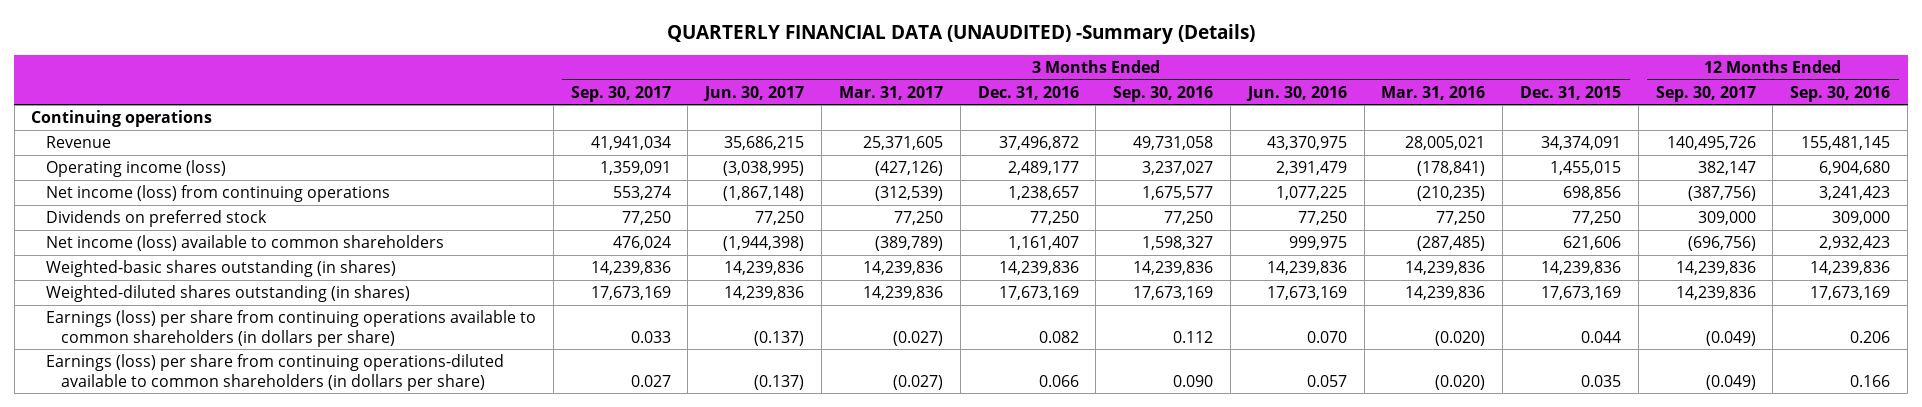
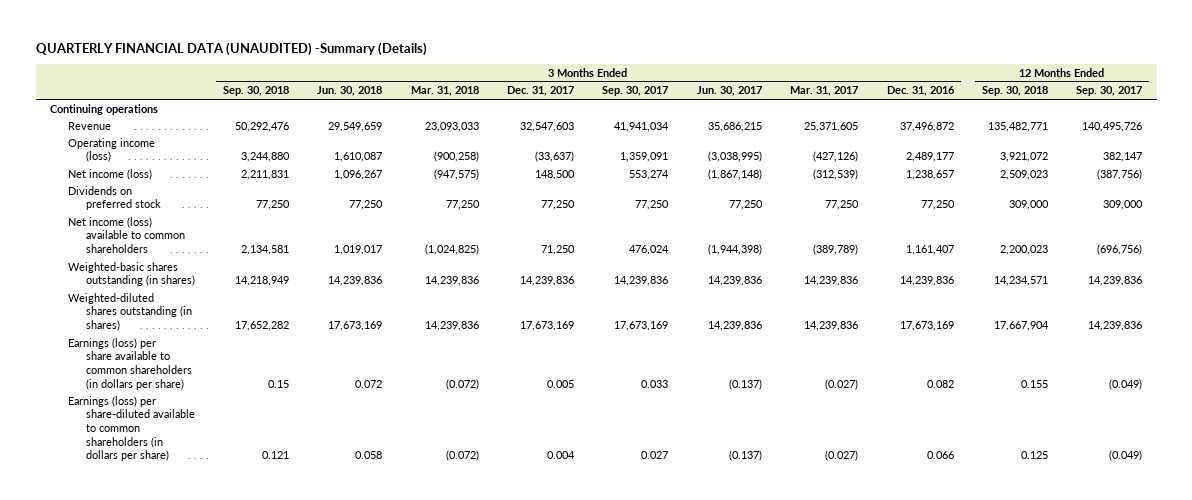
[1113,85,1214,102] Sep. 30, 2016 -> none
[1245,85,1347,101] Jun. 30, 2016 -> none
[1381,85,1486,100] Mar. 31, 2016 -> none
[1520,85,1622,100] Dec. 31, 2015 -> none
[1790,85,1891,102] Sep. 30, 2016 -> none
none -> [222,86,289,97] Sep. 30, 2018
none -> [317,86,383,97] Jun. 30, 2018
none -> [410,86,479,97] Mar. 31, 2018
none -> [507,86,575,97] Dec. 31, 2017
none -> [981,86,1048,97] Sep. 30, 2018
[46,184,391,202] Net income (loss) from continuing operations -> [67,168,152,180] Net income (loss)
[46,309,537,347] Earnings (loss) per share from continuing operations available to common shareholders (in dollars per share) -> [67,337,192,390] Earnings (loss) per share available to common shareholders (in dollars per share)
[46,353,505,391] Earnings (loss) per share from continuing operations-diluted available to common shareholders (in dollars per share) -> [67,395,195,462] Earnings (loss) per share-diluted available to common shareholders (in dollars per share)

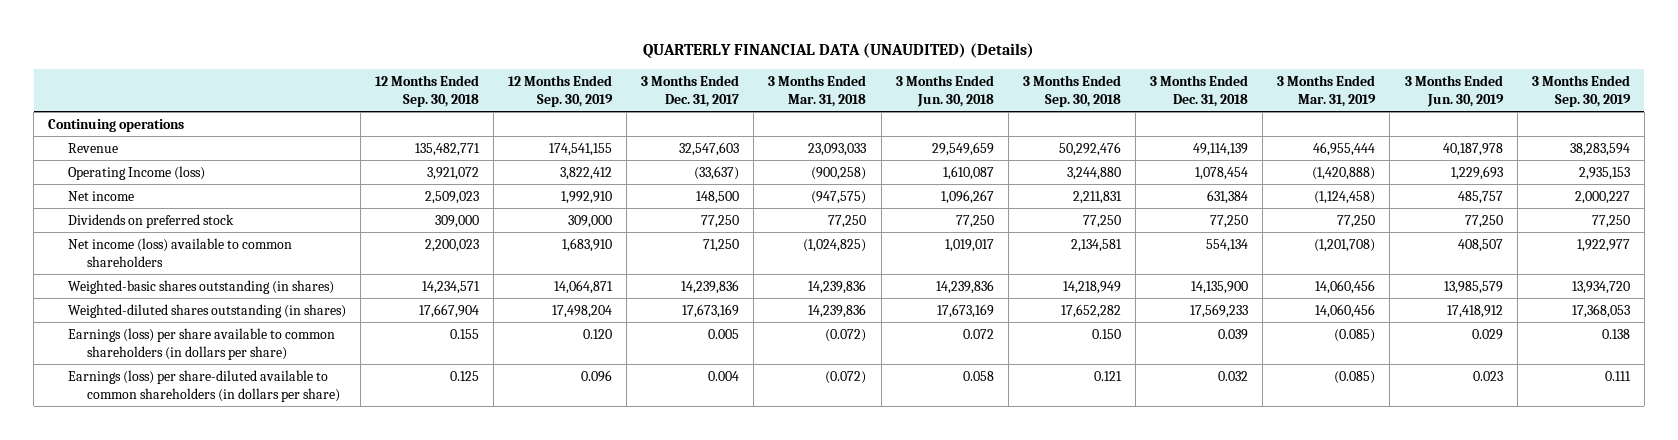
[35,42,427,57] QUARTERLY FINANCIAL DATA (UNAUDITED) -Summary (Details) -> [643,43,1035,59] QUARTERLY FINANCIAL DATA (UNAUDITED) (Details)
[602,86,669,97] Sep. 30, 2017 -> none
[696,86,762,97] Jun. 30, 2017 -> none
[790,86,859,97] Mar. 31, 2017 -> none
[886,86,955,97] Dec. 31, 2016 -> none
[1076,86,1143,97] Sep. 30, 2017 -> none
none -> [507,75,613,107] 12 Months Ended Sep. 30, 2019
none -> [1150,75,1249,107] 3 Months Ended Dec. 31, 2018
none -> [1277,75,1377,107] 3 Months Ended Mar. 31, 2019
none -> [1404,75,1504,107] 3 Months Ended Jun. 30, 2019
none -> [1531,75,1631,107] 3 Months Ended Sep. 30, 2019
[67,137,155,163] Operating income (loss) -> [67,165,205,180] Operating Income (loss)
[67,168,152,180] Net income (loss) -> [67,190,134,201] Net income
[267,379,289,388] 0.15 -> [1091,328,1121,339] 0.150

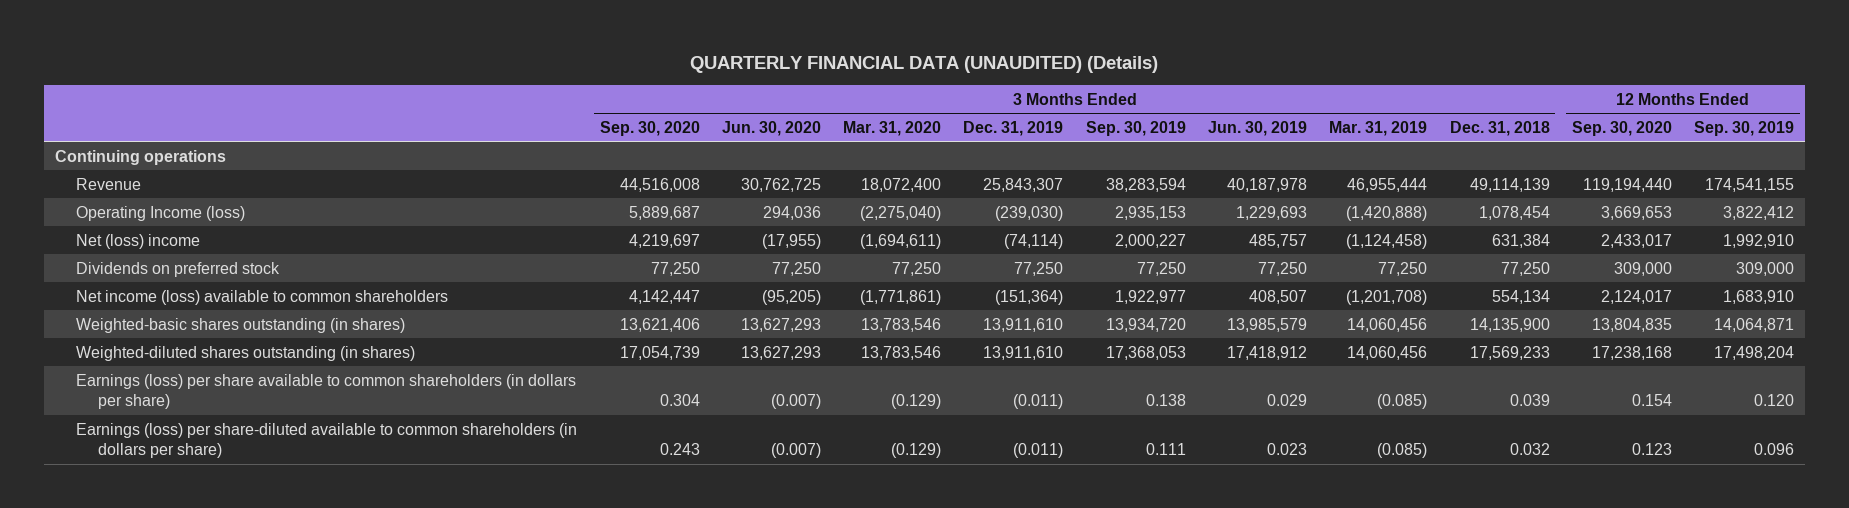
[374,75,479,107] 12 Months Ended Sep. 30, 2018 -> none
[641,75,740,107] 3 Months Ended Dec. 31, 2017 -> none
[768,75,867,107] 3 Months Ended Mar. 31, 2018 -> none
[895,75,994,107] 3 Months Ended Jun. 30, 2018 -> none
[1022,75,1121,107] 3 Months Ended Sep. 30, 2018 -> none
none -> [599,120,700,136] Sep. 30, 2020
none -> [721,120,821,136] Jun. 30, 2020
none -> [843,120,942,136] Mar. 31, 2020
none -> [963,120,1064,136] Dec. 31, 2019
none -> [1571,120,1672,136] Sep. 30, 2020
[67,190,134,201] Net income -> [76,233,201,249] Net (loss) income

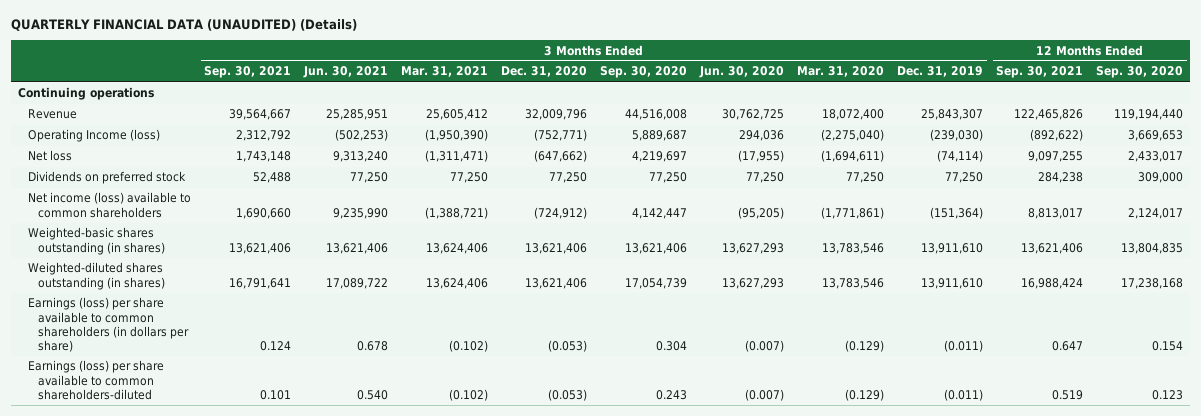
[1085,120,1186,136] Sep. 30, 2019 -> none
[1208,120,1308,136] Jun. 30, 2019 -> none
[1329,120,1428,136] Mar. 31, 2019 -> none
[1449,120,1550,136] Dec. 31, 2018 -> none
[1694,120,1795,136] Sep. 30, 2019 -> none
none -> [204,66,292,79] Sep. 30, 2021
none -> [303,66,389,79] Jun. 30, 2021
none -> [401,66,489,78] Mar. 31, 2021
none -> [501,66,588,78] Dec. 31, 2020
none -> [996,66,1084,79] Sep. 30, 2021
[76,233,201,249] Net (loss) income -> [28,150,73,162] Net loss
[76,422,578,459] Earnings (loss) per share-diluted available to common shareholders (in dollars per share) -> [28,360,165,400] Earnings (loss) per share available to common shareholders-diluted

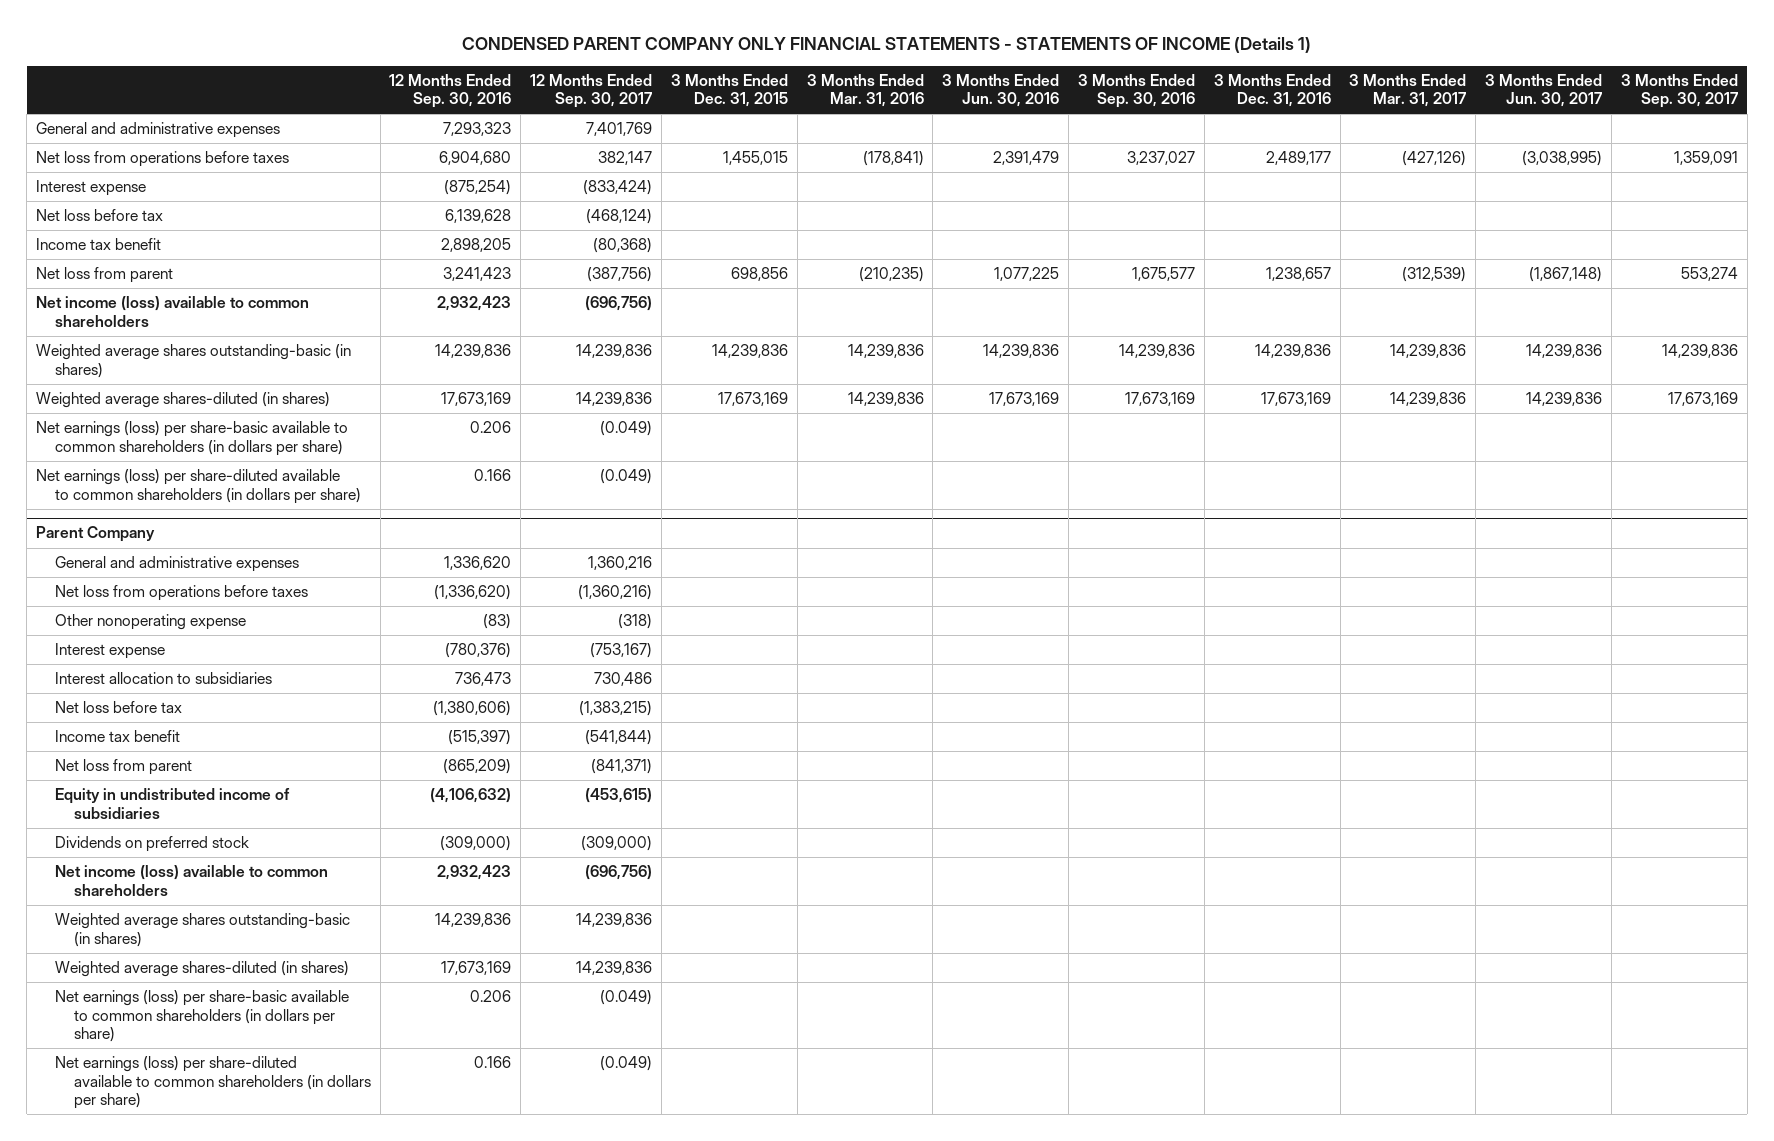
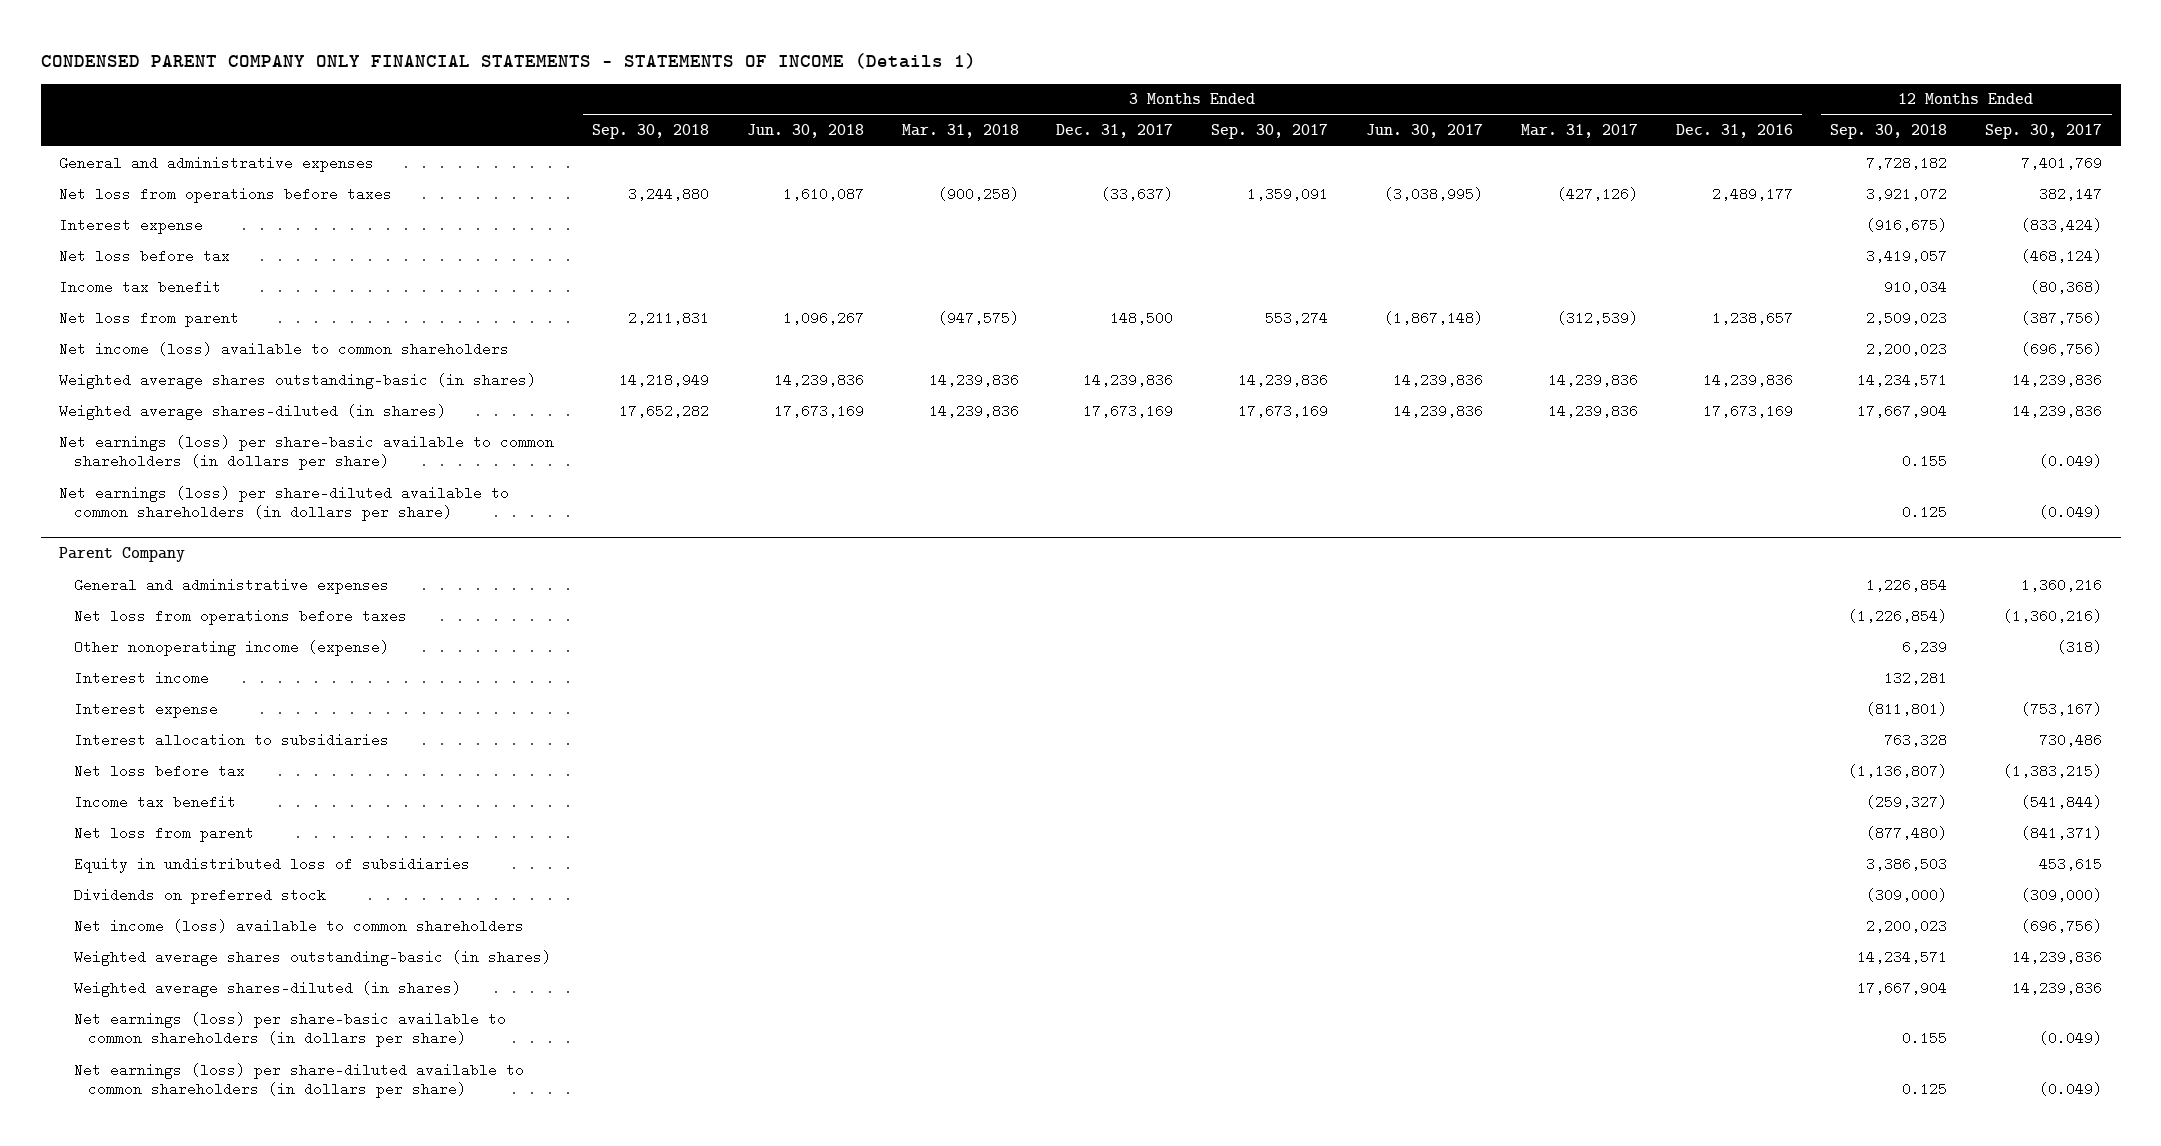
[389,73,512,109] 12 Months Ended Sep. 30, 2016 -> none
[670,73,788,108] 3 Months Ended Dec. 31, 2015 -> none
[806,73,924,108] 3 Months Ended Mar. 31, 2016 -> none
[942,73,1060,108] 3 Months Ended Jun. 30, 2016 -> none
[1078,73,1196,109] 3 Months Ended Sep. 30, 2016 -> none
none -> [592,124,710,140] Sep. 30, 2018
none -> [746,124,864,139] Jun. 30, 2018
none -> [901,124,1019,139] Mar. 31, 2018
none -> [1056,124,1174,139] Dec. 31, 2017
none -> [1830,124,1948,140] Sep. 30, 2018
[54,614,246,631] Other nonoperating expense -> [73,639,389,656] Other nonoperating income (expense)
none -> [73,670,209,685] Interest income
[54,788,290,819] Equity in undistributed income of subsidiaries -> [73,856,470,873] Equity in undistributed loss of subsidiaries
[585,788,653,804] (453,615) -> [2039,856,2103,871] 453,615

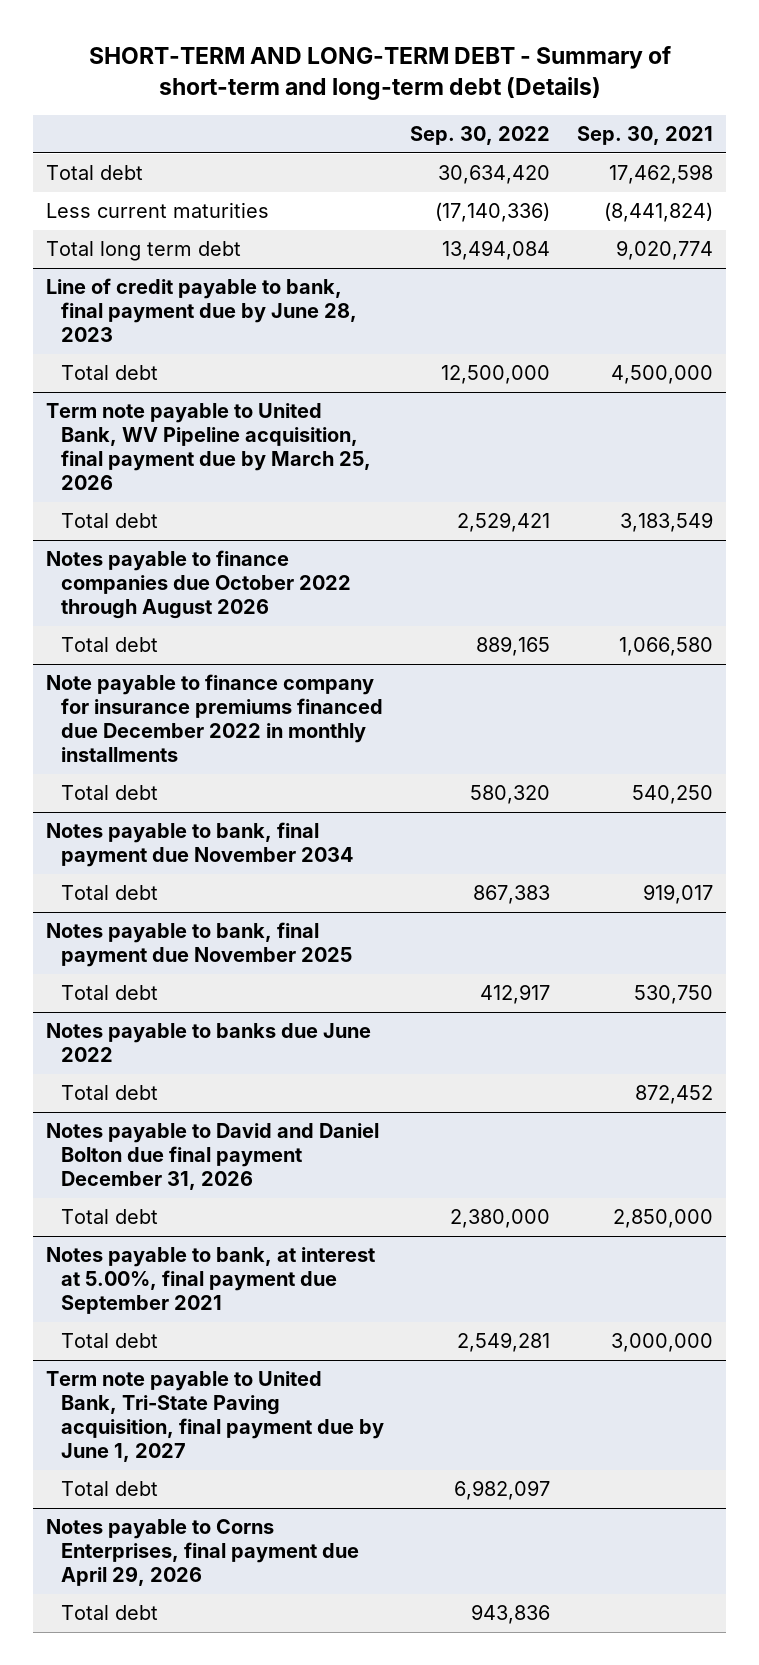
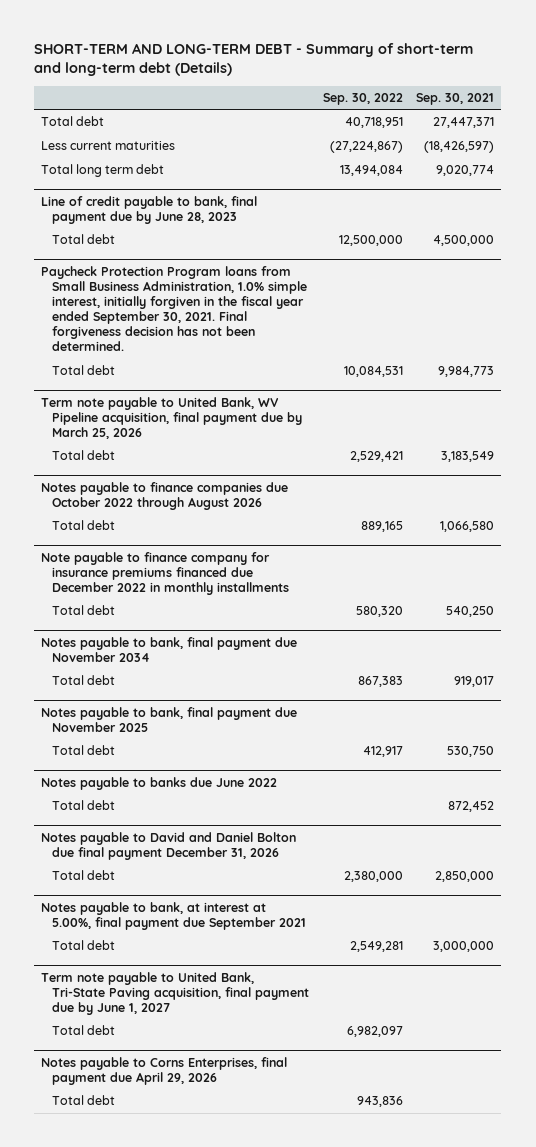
[438,165,551,185] 30,634,420 -> [344,117,403,129] 40,718,951
[609,164,714,185] 17,462,598 -> [433,117,495,129] 27,447,371
[435,202,551,223] (17,140,336) -> [329,141,403,154] (27,224,867)
[604,202,714,223] (8,441,824) -> [424,141,495,154] (18,426,597)
none -> [41,265,308,352] Paycheck Protection Program loans from Small Business Administration, 1.0% simple interest, initially forgiven in the fiscal year ended September 30, 2021. Final forgiveness decision has not been determined.
none -> [52,365,116,376] Total debt

